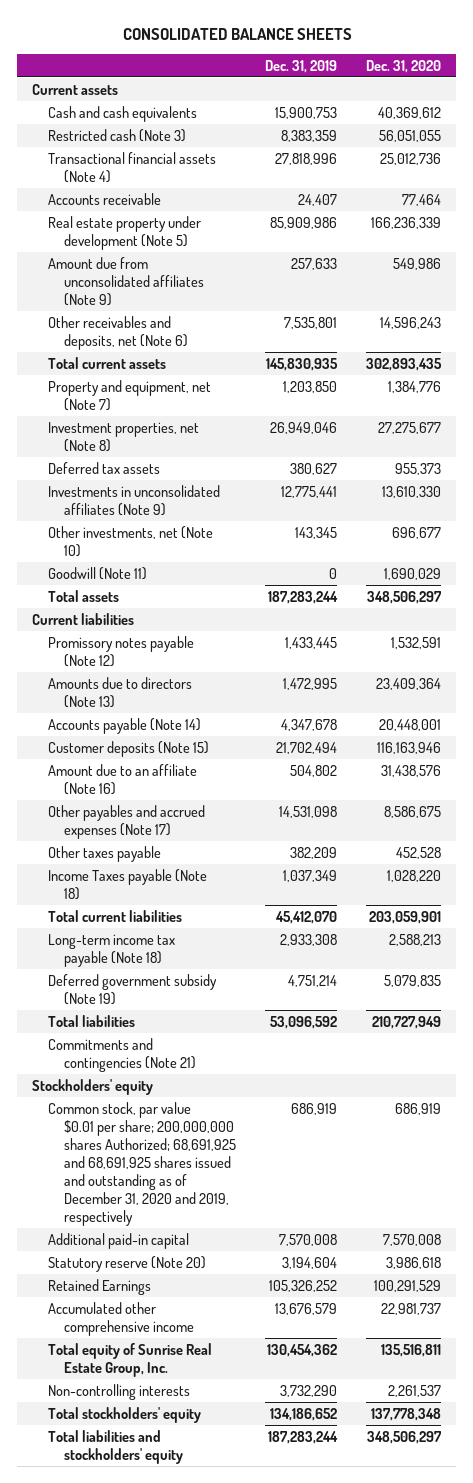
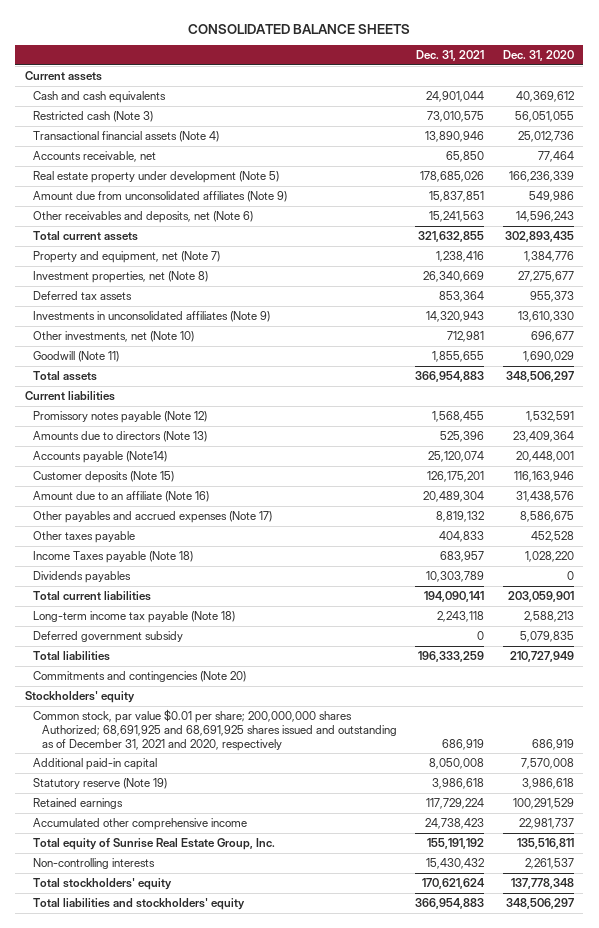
[265,59,338,73] Dec. 31, 2019 -> none
none -> [416,50,485,62] Dec. 31, 2021
[48,192,162,205] Accounts receivable -> [33,151,157,163] Accounts receivable, net
[48,717,202,734] Accounts payable (Note 14) -> [33,451,168,464] Accounts payable (Note14)
none -> [33,571,132,584] Dividends payables
[48,973,218,1005] Deferred government subsidy (Note 19) -> [33,631,184,643] Deferred government subsidy
[48,1037,197,1072] Commitments and contingencies (Note 21) -> [33,671,247,683] Commitments and contingencies (Note 20)
[48,1101,237,1226] Common stock, par value $0.01 per share; 200,000,000 shares Authorized; 68,691,925 and 68,691,925 shares issued and outstanding as of December 31, 2020 and 2019, respectively -> [33,709,397,751] Common stock, par value $0.01 per share; 200,000,000 shares Authorized; 68,691,925 and 68,691,925 shares issued and outstanding as of December 31, 2021 and 2020, respectively
[48,1255,207,1272] Statutory reserve (Note 20) -> [33,778,168,790] Statutory reserve (Note 19)
[48,1278,152,1295] Retained Earnings -> [33,798,124,810] Retained earnings

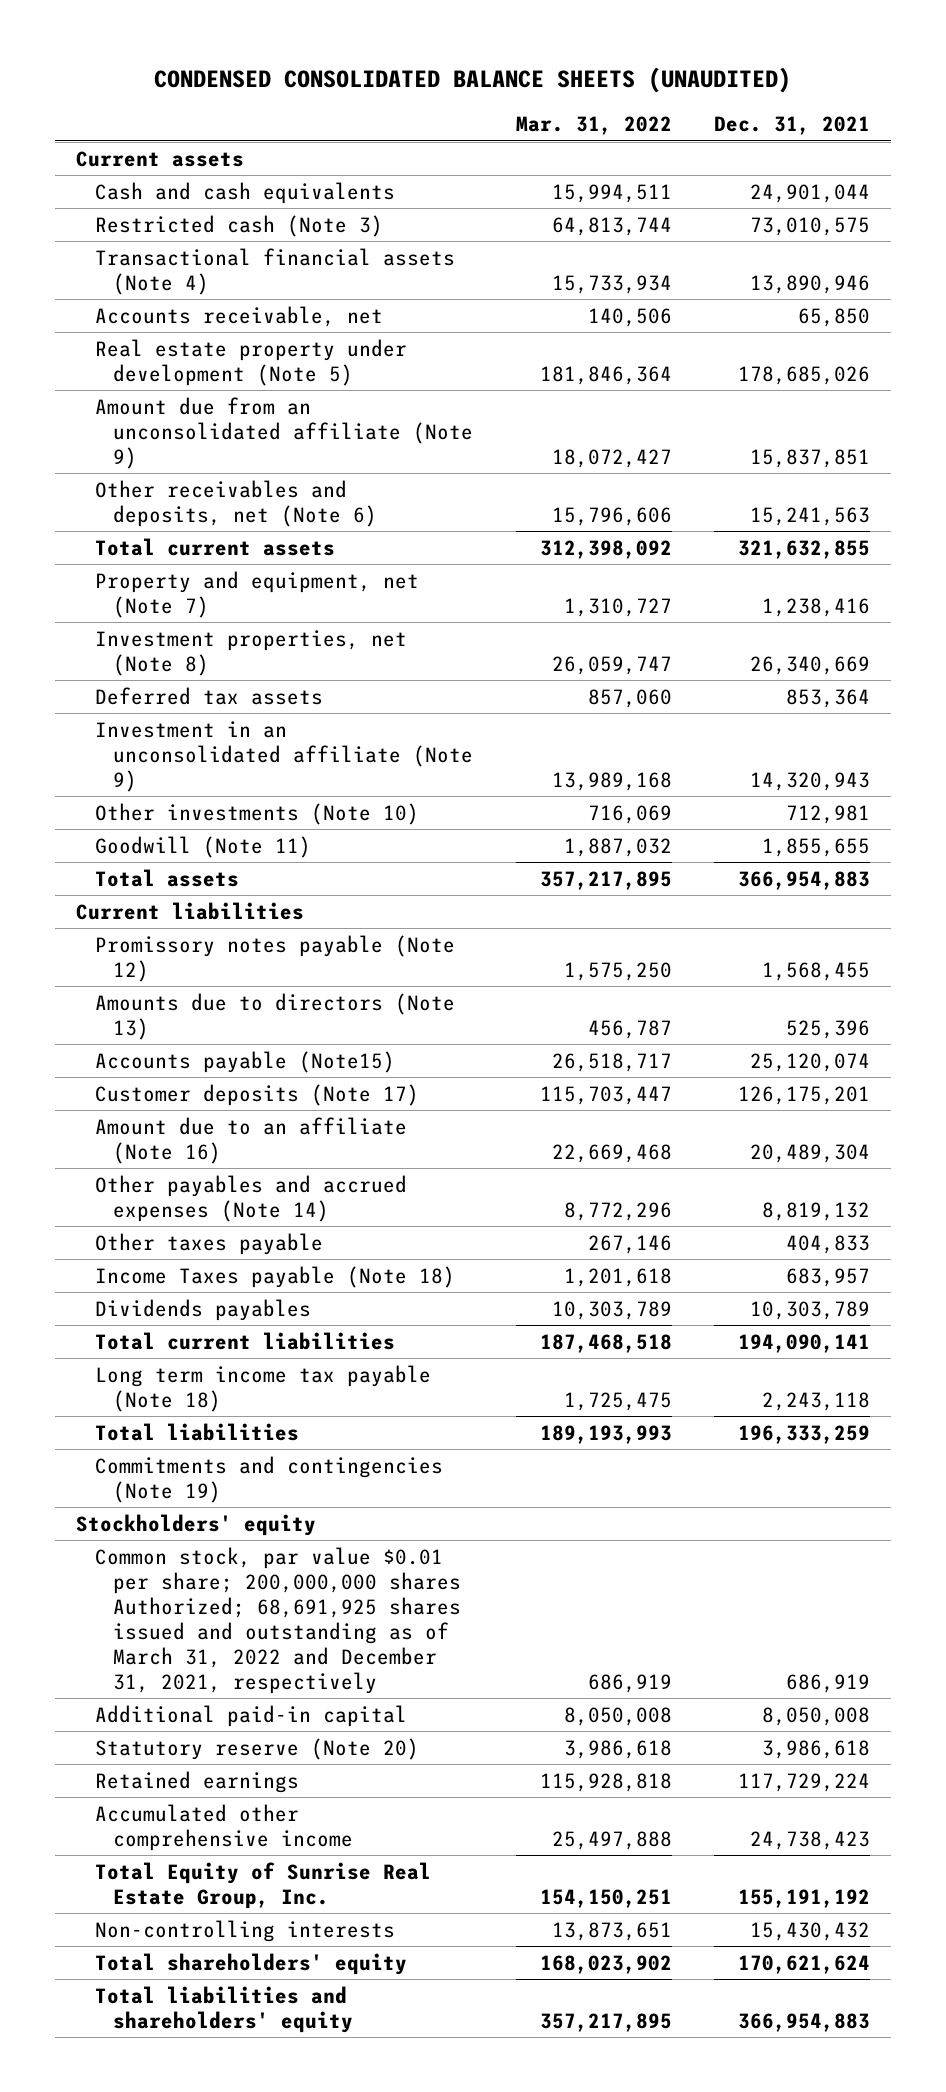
[188,23,411,34] CONSOLIDATED BALANCE SHEETS -> [154,66,792,93] CONDENSED CONSOLIDATED BALANCE SHEETS (UNAUDITED)
[503,50,575,62] Dec. 31, 2020 -> none
none -> [515,116,672,136] Mar. 31, 2022
[33,191,288,203] Amount due from unconsolidated affiliates (Note 9) -> [94,396,474,469] Amount due from an unconsolidated affiliate (Note 9)
[33,311,271,323] Investments in unconsolidated affiliates (Note 9) -> [94,720,474,792] Investment in an unconsolidated affiliate (Note 9)
[33,331,195,343] Other investments, net (Note 10) -> [94,802,419,825] Other investments (Note 10)
[33,451,168,464] Accounts payable (Note14) -> [94,1050,395,1073] Accounts payable (Note15)
[33,471,175,484] Customer deposits (Note 15) -> [94,1083,419,1106] Customer deposits (Note 17)
[33,511,273,524] Other payables and accrued expenses (Note 17) -> [94,1174,407,1222] Other payables and accrued expenses (Note 14)
[33,631,184,643] Deferred government subsidy -> none
[33,611,236,624] Long-term income tax payable (Note 18) -> [94,1364,431,1412] Long term income tax payable (Note 18)
[33,671,247,683] Commitments and contingencies (Note 20) -> [94,1455,443,1503] Commitments and contingencies (Note 19)
[33,709,397,751] Common stock, par value $0.01 per share; 200,000,000 shares Authorized; 68,691,925 and 68,691,925 shares issued and outstanding as of December 31, 2021 and 2020, respectively -> [94,1546,462,1694] Common stock, par value $0.01 per share; 200,000,000 shares Authorized; 68,691,925 shares issued and outstanding as of March 31, 2022 and December 31, 2021, respectively
[33,778,168,790] Statutory reserve (Note 19) -> [94,1737,419,1760] Statutory reserve (Note 20)
[33,838,276,851] Total equity of Sunrise Real Estate Group, Inc. -> [94,1861,431,1909] Total Equity of Sunrise Real Estate Group, Inc.
[33,878,173,891] Total stockholders' equity -> [94,1952,407,1975] Total shareholders' equity
[33,898,246,911] Total liabilities and stockholders' equity -> [94,1985,354,2033] Total liabilities and shareholders' equity

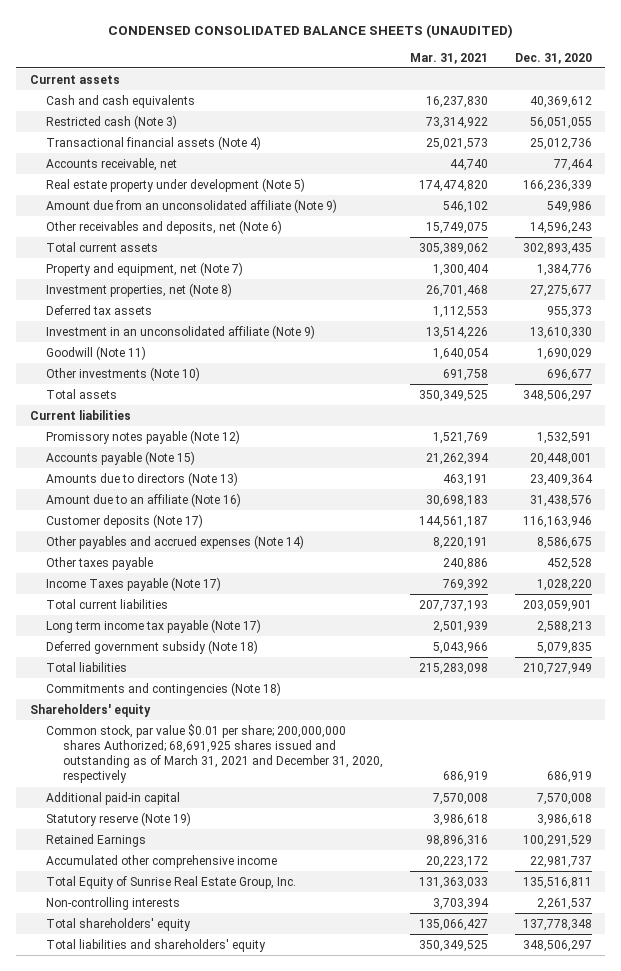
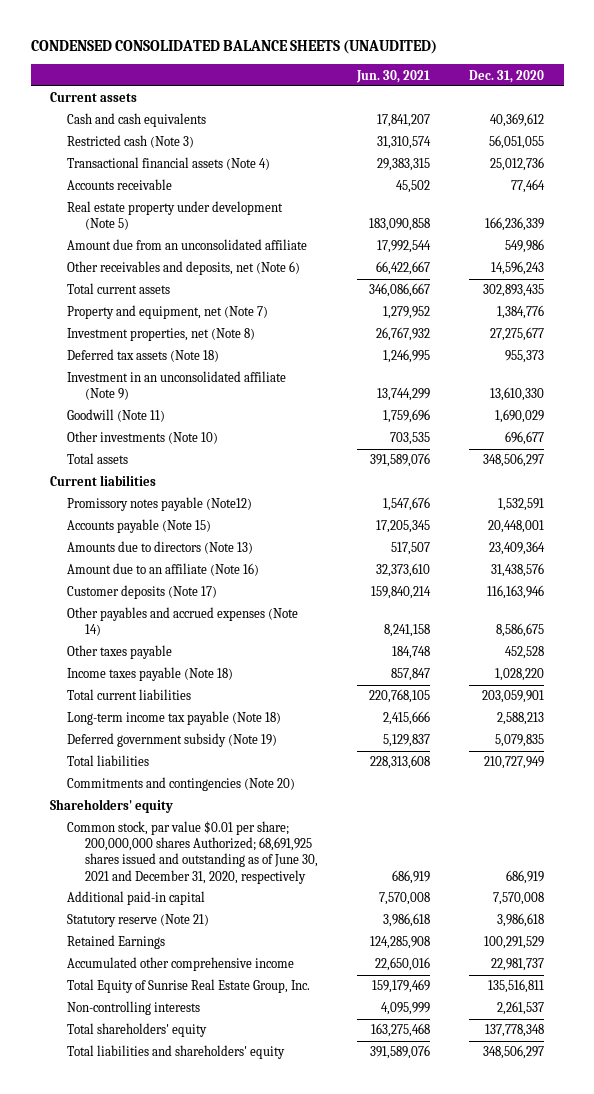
[409,52,488,64] Mar. 31, 2021 -> none
none -> [355,69,430,83] Jun. 30, 2021
[46,157,178,171] Accounts receivable, net -> [67,179,173,191] Accounts receivable
[46,198,338,213] Amount due from an unconsolidated affiliate (Note 9) -> [67,239,308,251] Amount due from an unconsolidated affiliate
[46,304,153,315] Deferred tax assets -> [67,349,220,363] Deferred tax assets (Note 18)
[46,429,241,444] Promissory notes payable (Note 12) -> [67,497,253,512] Promissory notes payable (Note12)
[46,576,222,591] Income Taxes payable (Note 17) -> [67,667,234,682] Income taxes payable (Note 18)
[46,618,262,633] Long term income tax payable (Note 17) -> [67,711,282,726] Long-term income tax payable (Note 18)
[46,639,259,654] Deferred government subsidy (Note 18) -> [67,733,278,748] Deferred government subsidy (Note 19)
[46,681,282,696] Commitments and contingencies (Note 18) -> [67,777,296,792] Commitments and contingencies (Note 20)
[46,723,384,784] Common stock, par value $0.01 per share; 200,000,000 shares Authorized; 68,691,925 shares issued and outstanding as of March 31, 2021 and December 31, 2020, respectively -> [67,821,318,884] Common stock, par value $0.01 per share; 200,000,000 shares Authorized; 68,691,925 shares issued and outstanding as of June 30, 2021 and December 31, 2020, respectively
[46,811,192,826] Statutory reserve (Note 19) -> [67,914,210,928] Statutory reserve (Note 21)

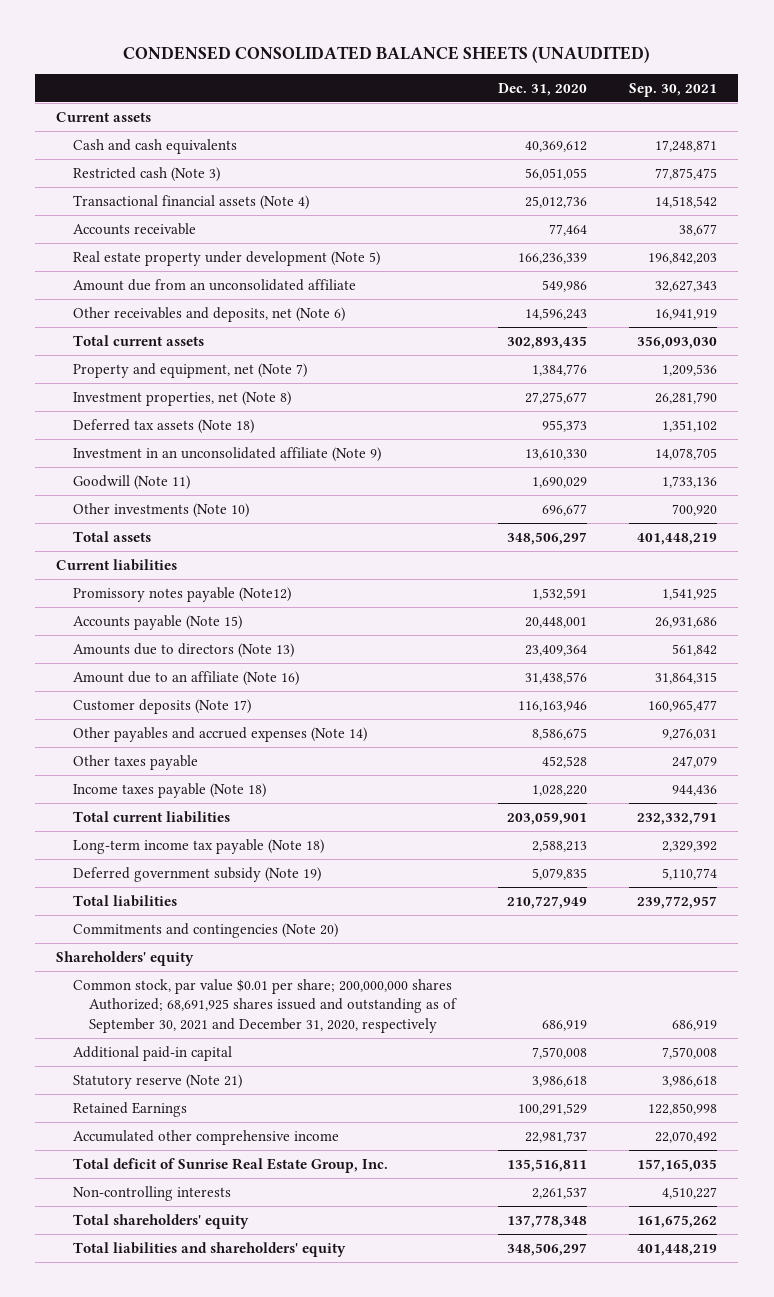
[355,69,430,83] Jun. 30, 2021 -> none
none -> [629,82,718,97] Sep. 30, 2021
[67,821,318,884] Common stock, par value $0.01 per share; 200,000,000 shares Authorized; 68,691,925 shares issued and outstanding as of June 30, 2021 and December 31, 2020, respectively -> [72,978,457,1033] Common stock, par value $0.01 per share; 200,000,000 shares Authorized; 68,691,925 shares issued and outstanding as of September 30, 2021 and December 31, 2020, respectively
[67,979,311,994] Total Equity of Sunrise Real Estate Group, Inc. -> [72,1157,388,1173] Total deficit of Sunrise Real Estate Group, Inc.

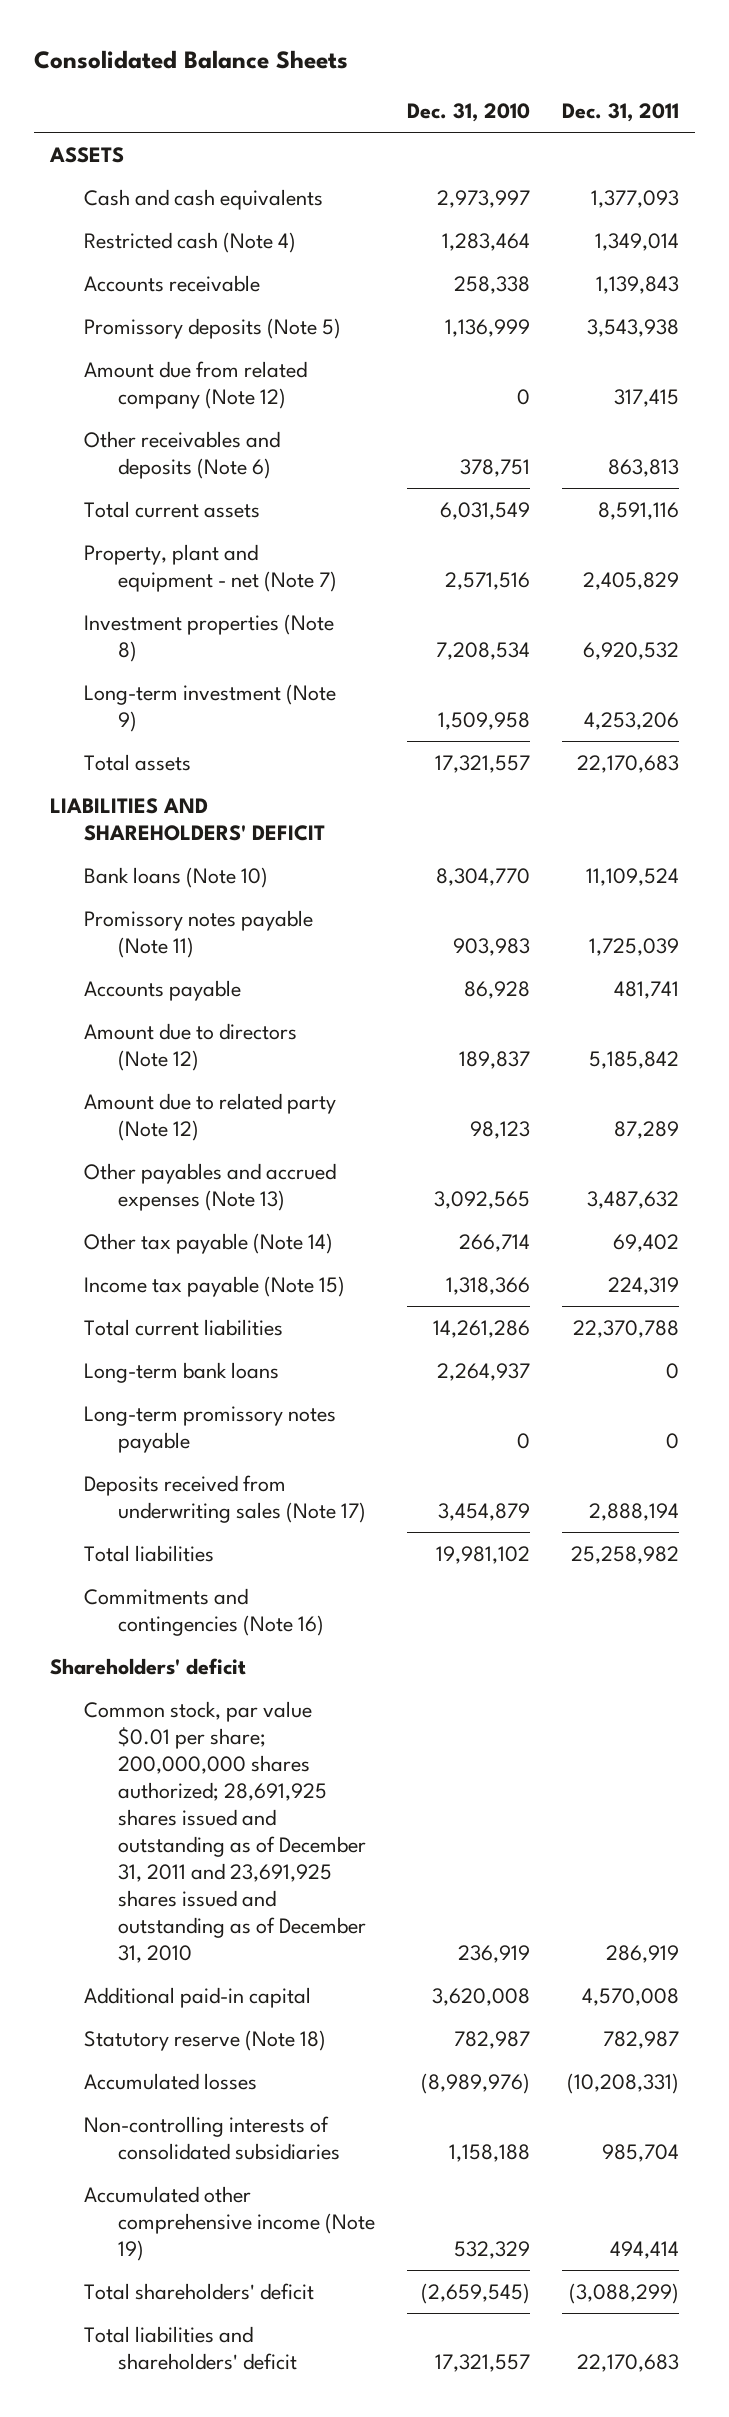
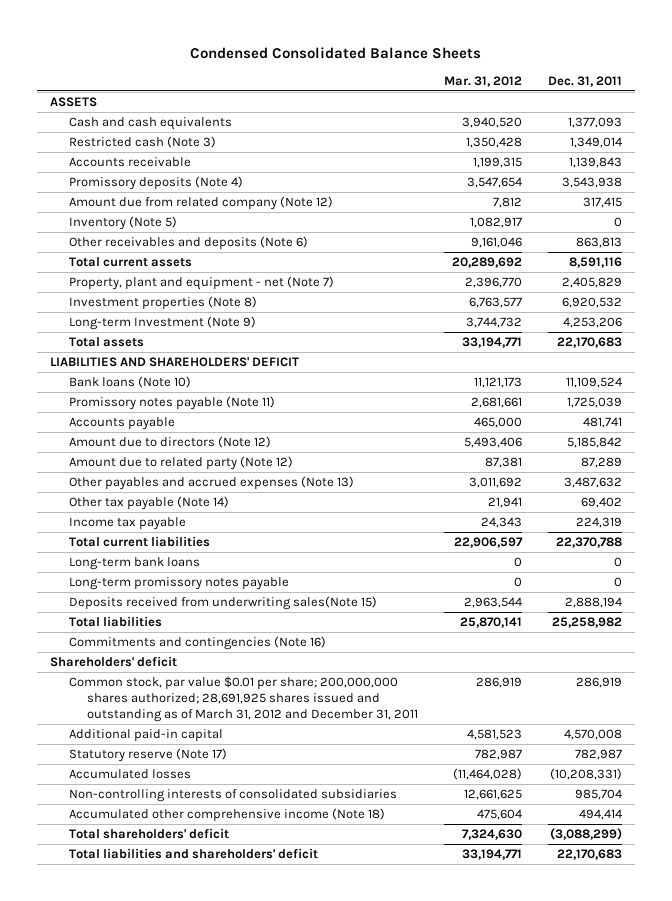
[33,49,348,69] Consolidated Balance Sheets -> [190,46,482,59] Condensed Consolidated Balance Sheets
[406,103,530,123] Dec. 31, 2010 -> none
none -> [443,75,522,87] Mar. 31, 2012
[83,231,296,253] Restricted cash (Note 4) -> [68,136,216,149] Restricted cash (Note 3)
[83,317,341,339] Promissory deposits (Note 5) -> [68,176,243,191] Promissory deposits (Note 4)
none -> [68,216,177,231] Inventory (Note 5)
[83,683,336,732] Long-term investment (Note 9) -> [68,316,256,331] Long-term Investment (Note 9)
[83,1275,345,1297] Income tax payable (Note 15) -> [68,517,186,531] Income tax payable
[83,1474,366,1523] Deposits received from underwriting sales (Note 17) -> [68,596,377,611] Deposits received from underwriting sales(Note 15)
[83,1700,366,1963] Common stock, par value $0.01 per share; 200,000,000 shares authorized; 28,691,925 shares issued and outstanding as of December 31, 2011 and 23,691,925 shares issued and outstanding as of December 31, 2010 -> [68,676,418,723] Common stock, par value $0.01 per share; 200,000,000 shares authorized; 28,691,925 shares issued and outstanding as of March 31, 2012 and December 31, 2011
[83,2029,326,2051] Statutory reserve (Note 18) -> [68,748,227,763] Statutory reserve (Note 17)
[83,2185,375,2261] Accumulated other comprehensive income (Note 19) -> [68,808,385,823] Accumulated other comprehensive income (Note 18)

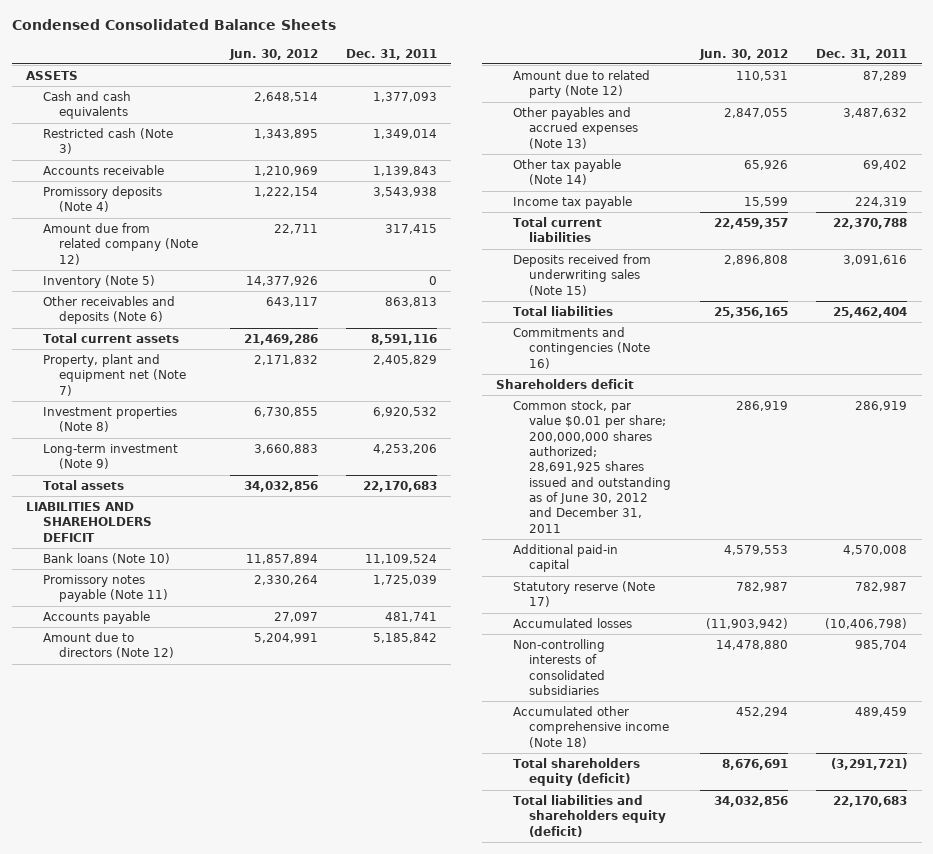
[443,75,522,87] Mar. 31, 2012 -> none
none -> [228,48,318,60] Jun. 30, 2012
[68,276,334,291] Property, plant and equipment - net (Note 7) -> [42,354,187,396] Property, plant and equipment net (Note 7)
[68,316,256,331] Long-term Investment (Note 9) -> [42,444,178,470] Long-term investment (Note 9)
[50,357,300,368] LIABILITIES AND SHAREHOLDERS' DEFICIT -> [25,502,152,542] LIABILITIES AND SHAREHOLDERS DEFICIT
[68,557,200,571] Long-term bank loans -> none
[68,577,289,591] Long-term promissory notes payable -> none
[68,596,377,611] Deposits received from underwriting sales(Note 15) -> [512,254,651,296] Deposits received from underwriting sales (Note 15)
[564,597,622,609] 2,888,194 -> [843,255,908,266] 3,091,616
[551,617,622,629] 25,258,982 -> [833,307,908,319] 25,462,404
[50,656,178,668] Shareholders' deficit -> [495,379,634,390] Shareholders deficit
[68,676,418,723] Common stock, par value $0.01 per share; 200,000,000 shares authorized; 28,691,925 shares issued and outstanding as of March 31, 2012 and December 31, 2011 -> [512,400,672,533] Common stock, par value $0.01 per share; 200,000,000 shares authorized; 28,691,925 shares issued and outstanding as of June 30, 2012 and December 31, 2011
[549,768,622,781] (10,208,331) -> [825,618,908,630] (10,406,798)
[578,809,622,821] 494,414 -> [855,707,908,718] 489,459
[68,828,229,840] Total shareholders' deficit -> [512,758,640,787] Total shareholders equity (deficit)
[549,828,622,841] (3,088,299) -> [831,758,908,771] (3,291,721)
[68,848,318,860] Total liabilities and shareholders' deficit -> [512,795,667,837] Total liabilities and shareholders equity (deficit)

